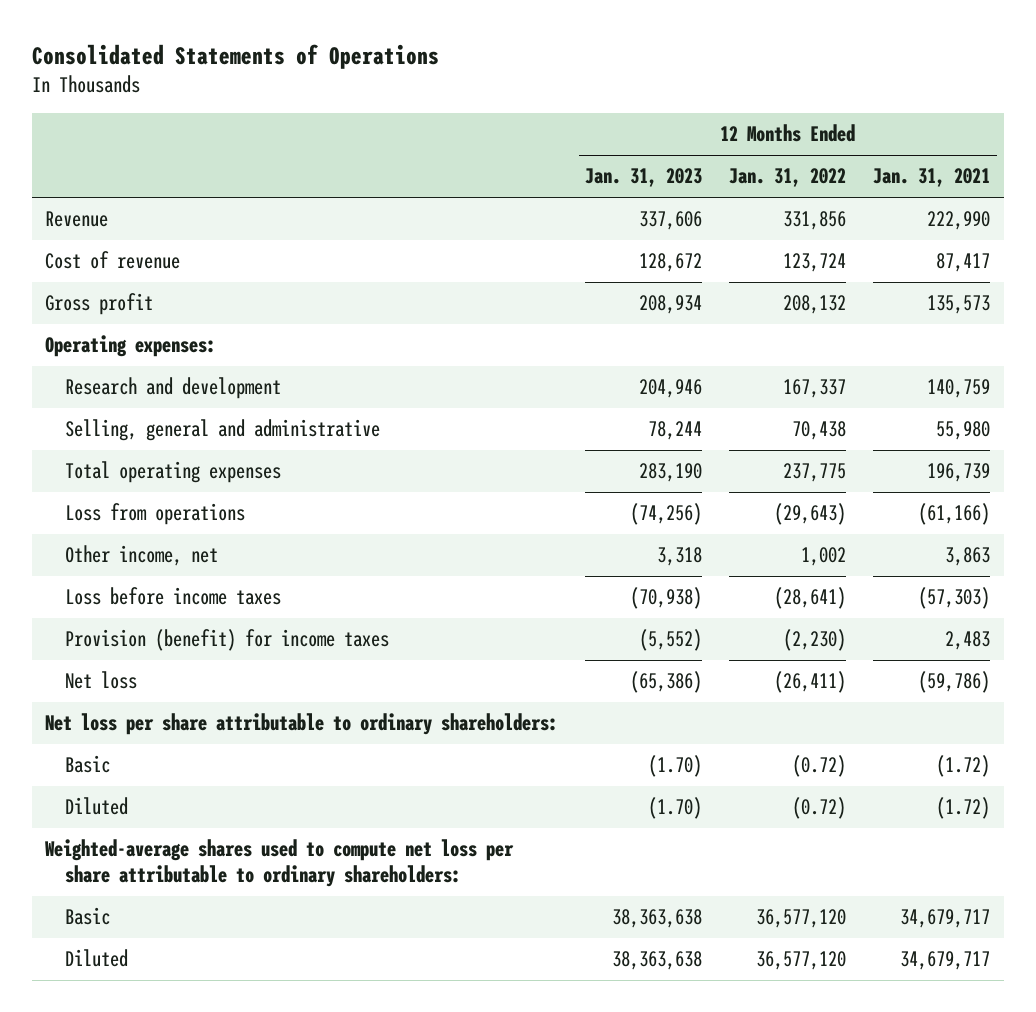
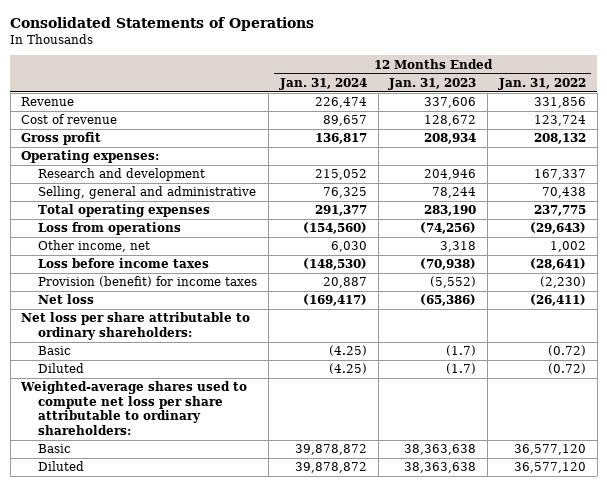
[873,168,991,188] Jan. 31, 2021 -> none
none -> [278,77,367,90] Jan. 31, 2024
[648,755,703,778] (1.70) -> [446,345,477,357] (1.7)
[648,797,703,820] (1.70) -> [446,363,477,375] (1.7)

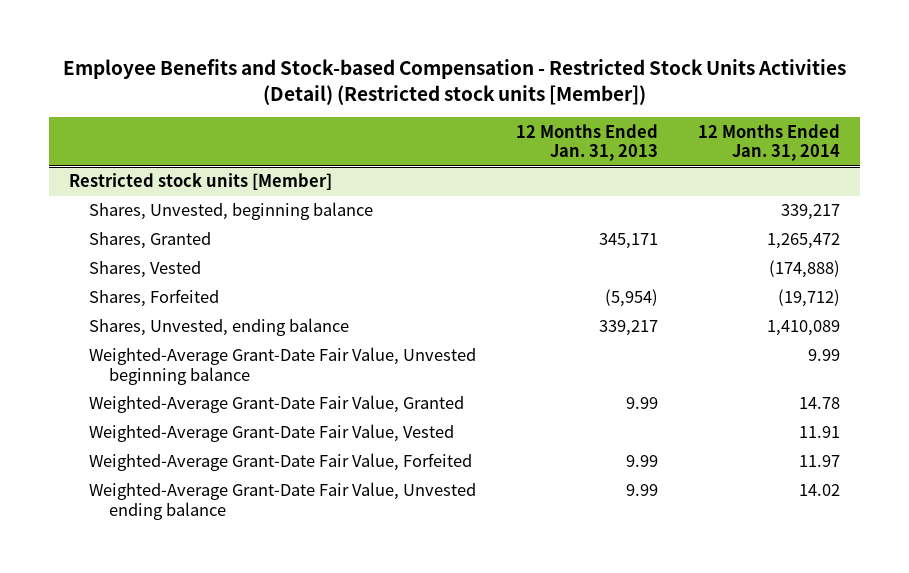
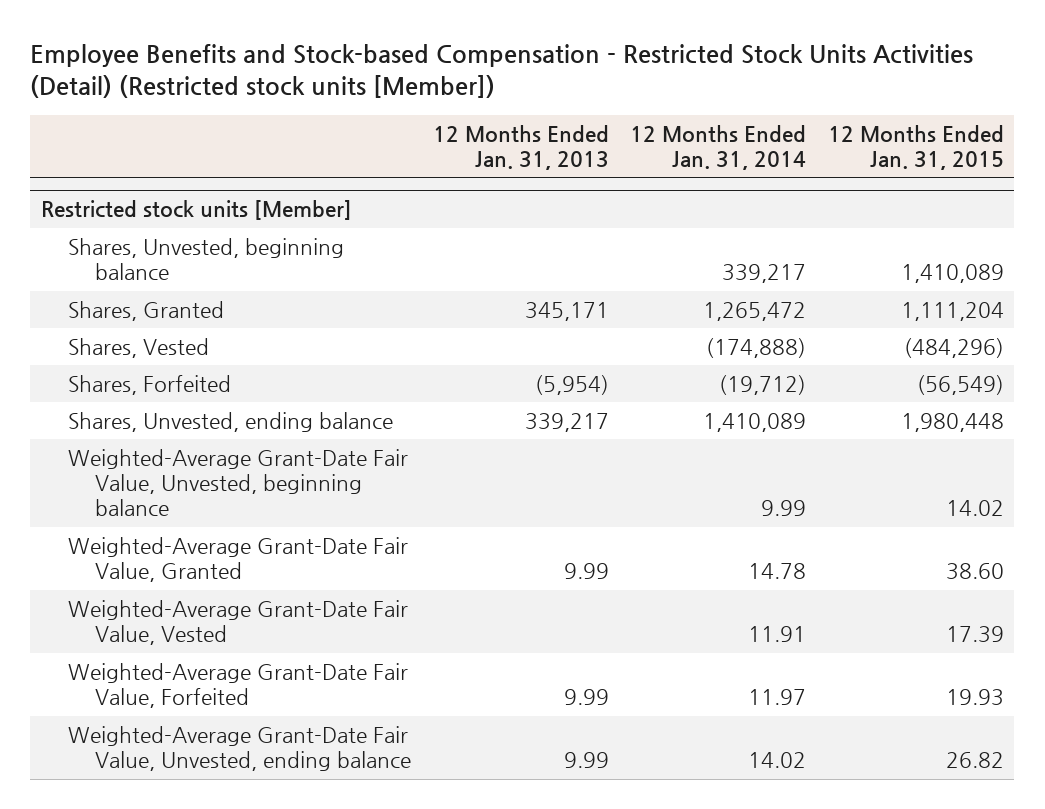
none -> [827,124,1004,171] 12 Months Ended Jan. 31, 2015
[89,347,477,386] Weighted-Average Grant-Date Fair Value, Unvested beginning balance -> [68,448,409,517] Weighted-Average Grant-Date Fair Value, Unvested, beginning balance
[89,482,477,521] Weighted-Average Grant-Date Fair Value, Unvested ending balance -> [68,725,412,772] Weighted-Average Grant-Date Fair Value, Unvested, ending balance

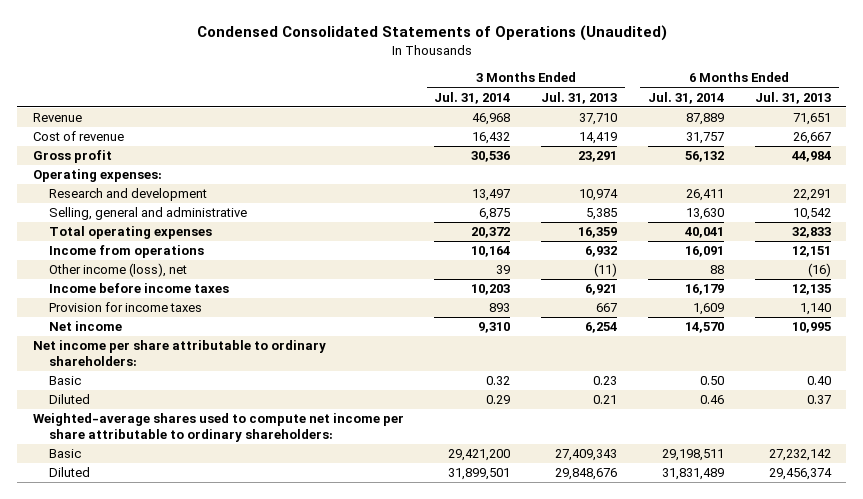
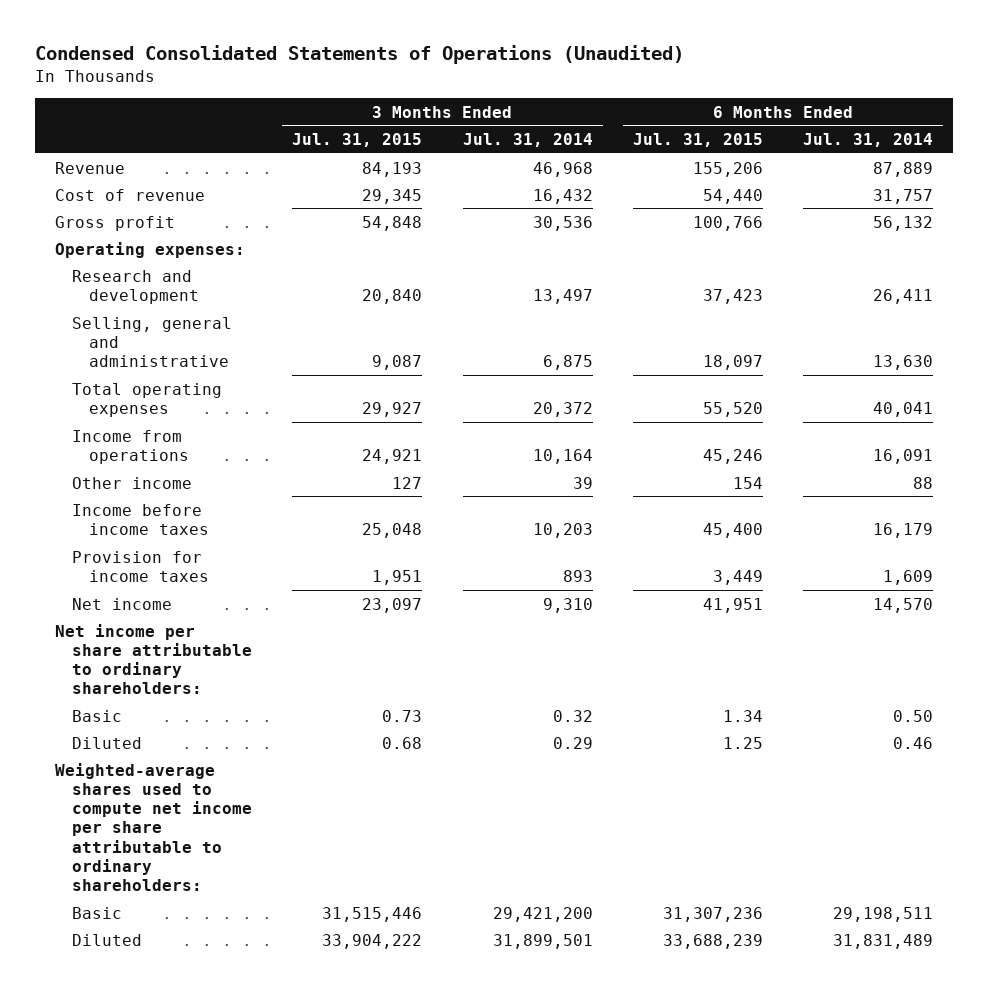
[541,91,618,104] Jul. 31, 2013 -> none
[754,91,831,104] Jul. 31, 2013 -> none
none -> [292,133,423,148] Jul. 31, 2015
none -> [632,133,763,148] Jul. 31, 2015
[48,263,187,278] Other income (loss), net -> [72,476,193,489] Other income

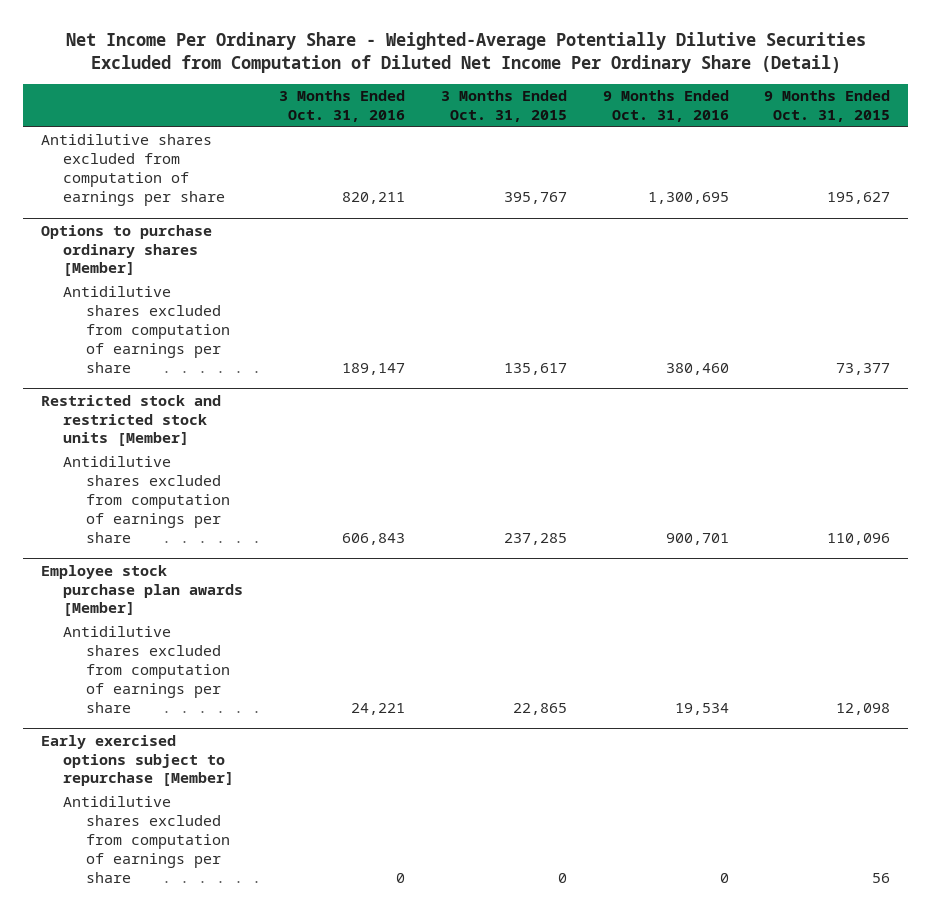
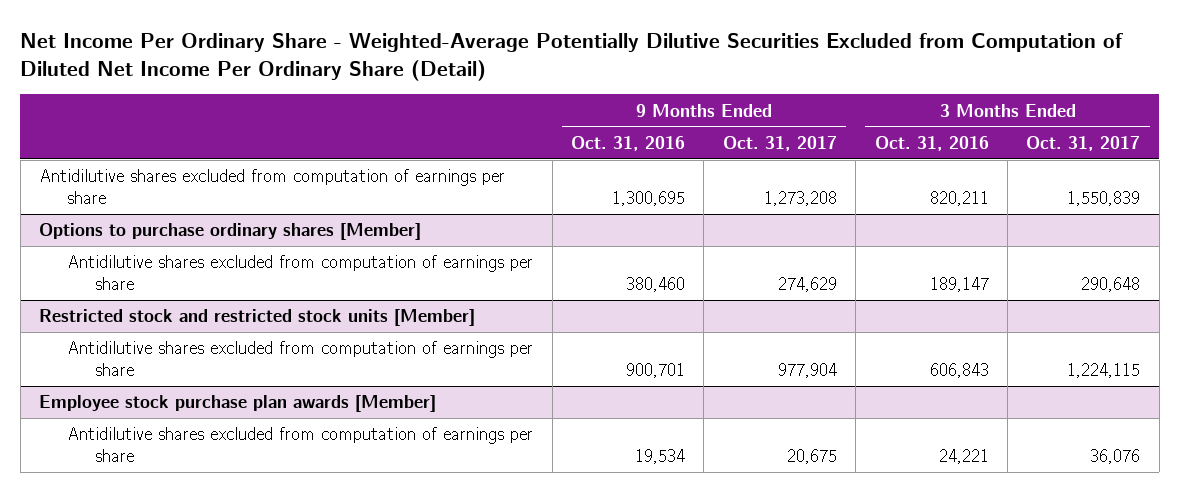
[440,90,567,123] 3 Months Ended Oct. 31, 2015 -> none
[764,90,891,123] 9 Months Ended Oct. 31, 2015 -> none
none -> [722,135,837,151] Oct. 31, 2017
none -> [1026,135,1141,151] Oct. 31, 2017
[40,734,235,787] Early exercised options subject to repurchase [Member] -> none
[63,796,230,883] Antidilutive shares excluded from computation of earnings per share -> none

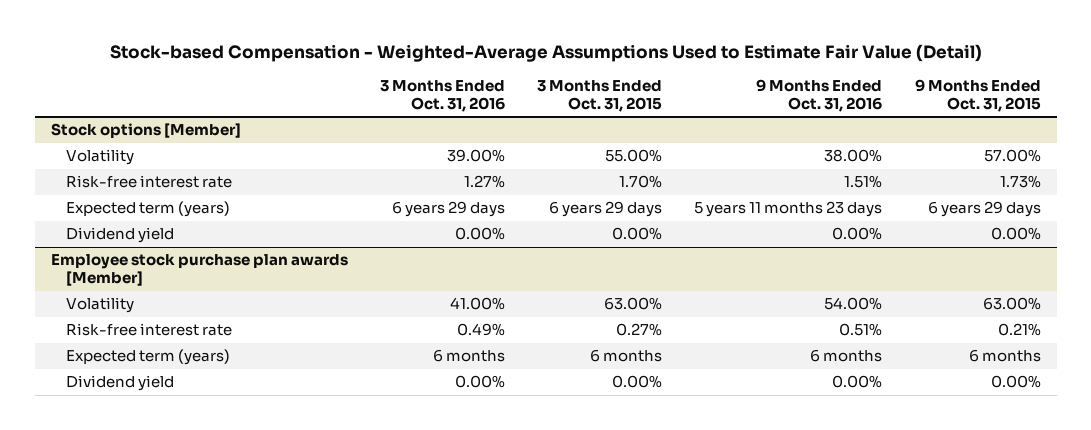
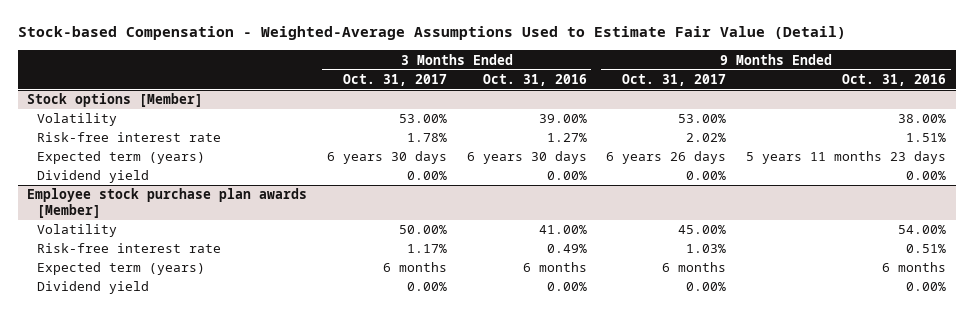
[537,79,663,112] 3 Months Ended Oct. 31, 2015 -> none
[914,78,1041,112] 9 Months Ended Oct. 31, 2015 -> none
none -> [342,73,447,86] Oct. 31, 2017
none -> [622,73,727,86] Oct. 31, 2017
[391,201,505,218] 6 years 29 days -> [466,151,587,165] 6 years 30 days

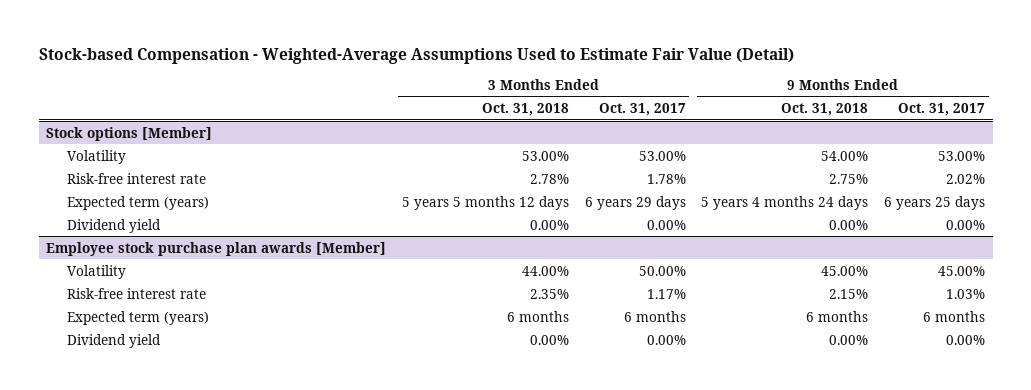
[482,73,587,86] Oct. 31, 2016 -> none
[841,73,946,86] Oct. 31, 2016 -> none
none -> [481,103,569,117] Oct. 31, 2018
none -> [781,103,869,117] Oct. 31, 2018
[326,151,447,165] 6 years 30 days -> [584,195,686,210] 6 years 29 days
[606,151,727,165] 6 years 26 days -> [883,195,985,210] 6 years 25 days

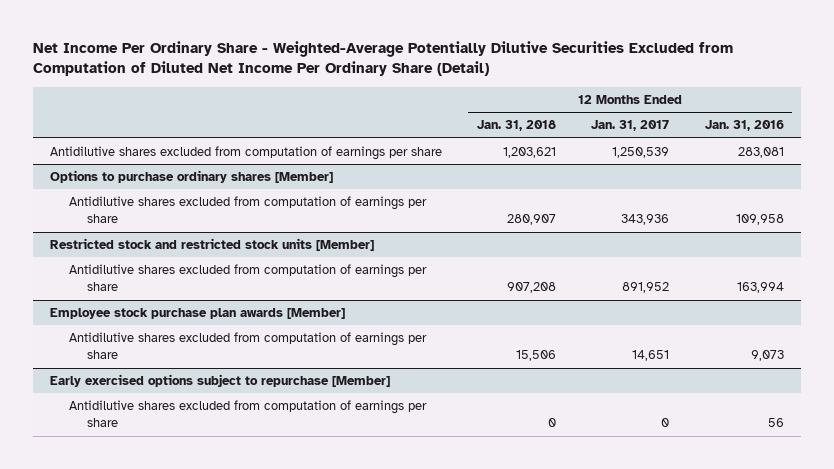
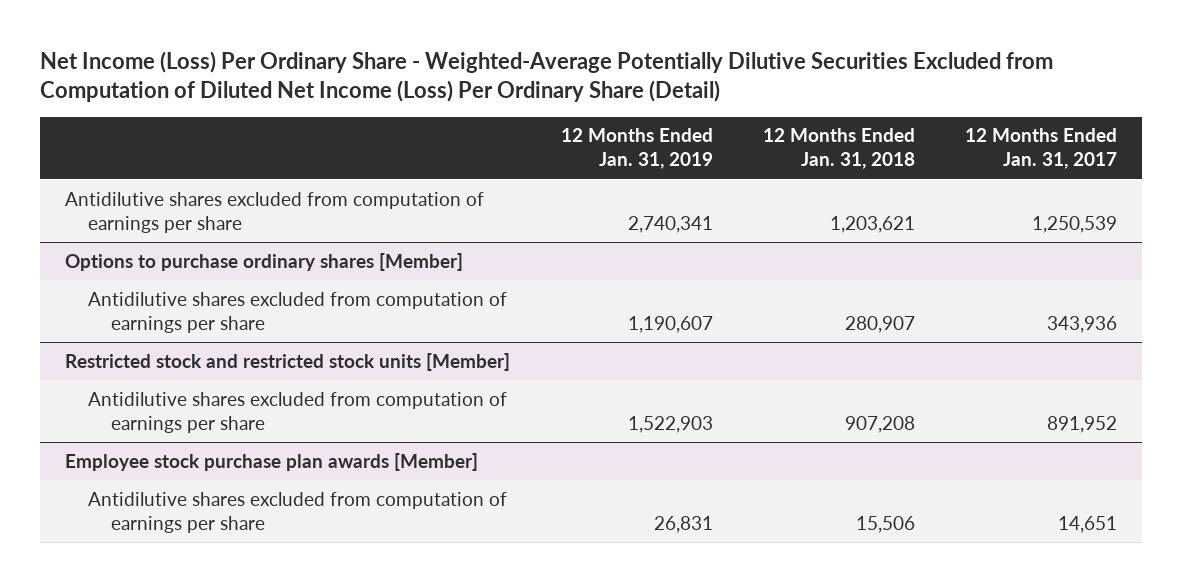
[32,40,733,77] Net Income Per Ordinary Share - Weighted-Average Potentially Dilutive Securities Excluded from Computation of Diluted Net Income Per Ordinary Share (Detail) -> [40,51,1054,103] Net Income (Loss) Per Ordinary Share - Weighted-Average Potentially Dilutive Securities Excluded from Computation of Diluted Net Income (Loss) Per Ordinary Share (Detail)
[704,120,784,132] Jan. 31, 2016 -> none
none -> [560,128,713,170] 12 Months Ended Jan. 31, 2019
[50,374,391,388] Early exercised options subject to repurchase [Member] -> none
[68,400,427,428] Antidilutive shares excluded from computation of earnings per share -> none

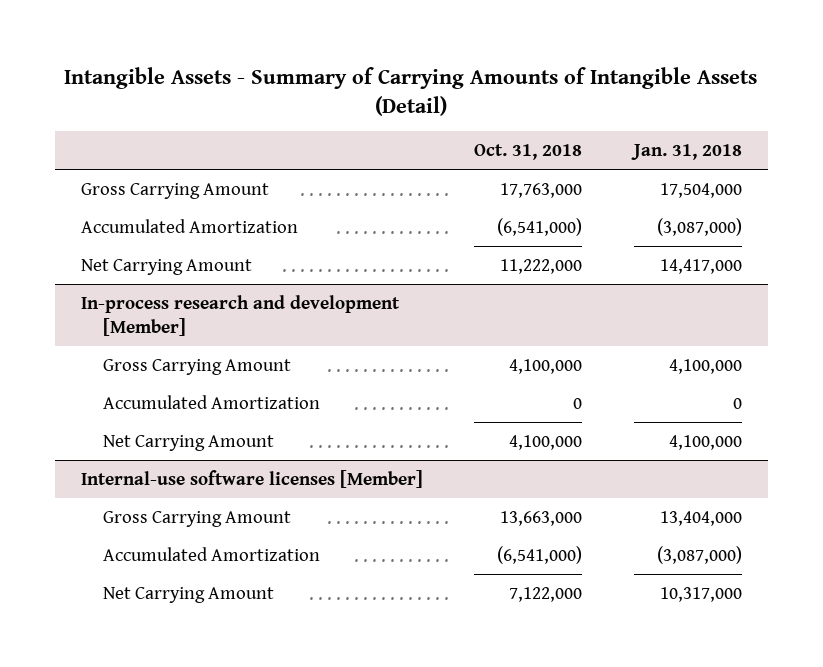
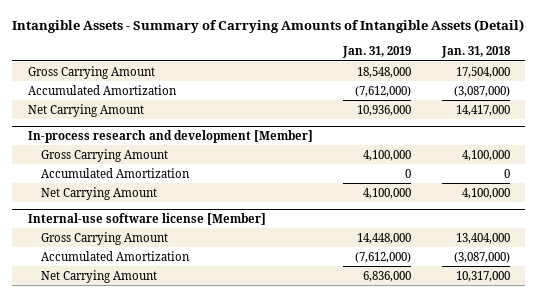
[474,143,583,160] Oct. 31, 2018 -> none
none -> [342,46,412,59] Jan. 31, 2019
[80,469,423,488] Internal-use software licenses [Member] -> [27,212,266,225] Internal-use software license [Member]

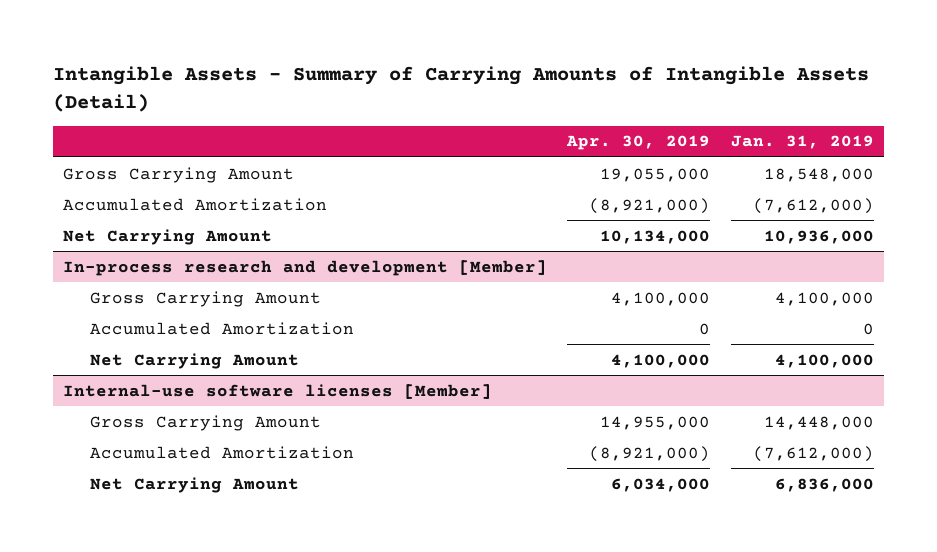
[440,46,511,59] Jan. 31, 2018 -> none
none -> [566,135,711,151] Apr. 30, 2019
[27,212,266,225] Internal-use software license [Member] -> [63,383,493,399] Internal-use software licenses [Member]

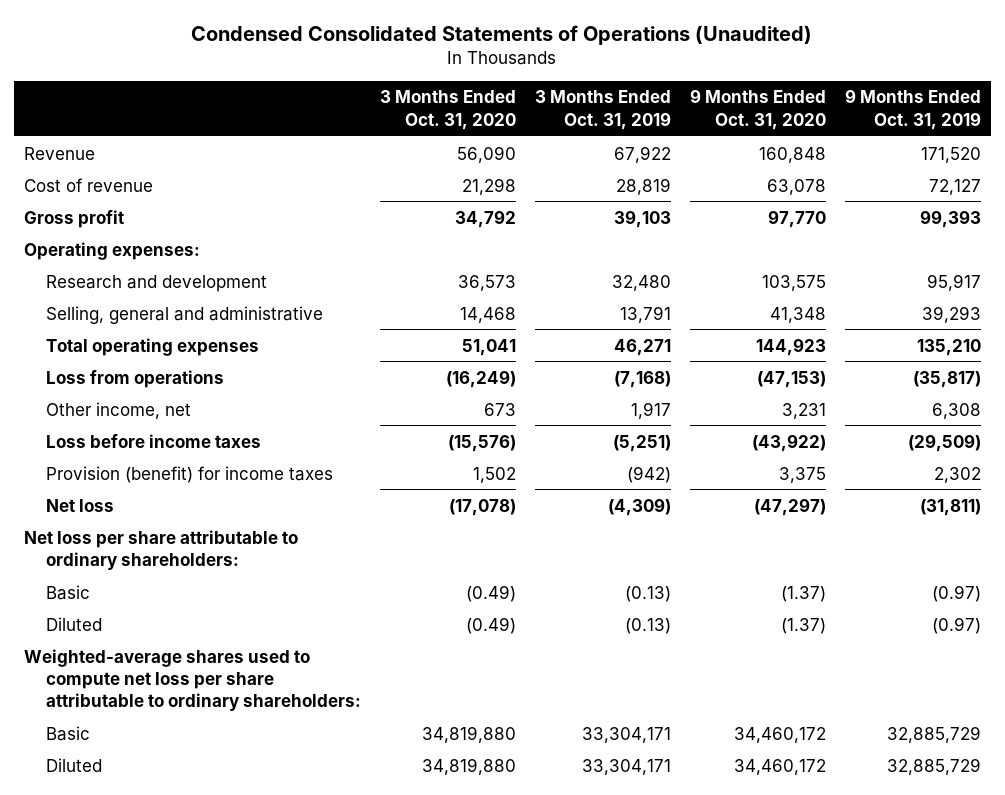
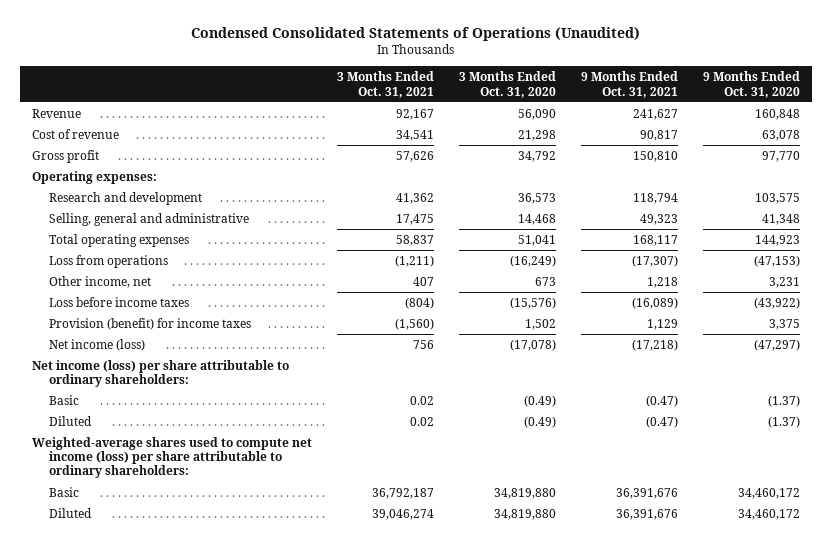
[535,90,672,130] 3 Months Ended Oct. 31, 2019 -> none
[845,89,982,130] 9 Months Ended Oct. 31, 2019 -> none
none -> [337,71,435,98] 3 Months Ended Oct. 31, 2021
none -> [580,71,678,98] 9 Months Ended Oct. 31, 2021
[45,498,114,512] Net loss -> [49,338,146,351] Net income (loss)
[23,529,298,570] Net loss per share attributable to ordinary shareholders: -> [32,359,290,388] Net income (loss) per share attributable to ordinary shareholders:
[23,648,361,711] Weighted-average shares used to compute net loss per share attributable to ordinary shareholders: -> [32,436,313,479] Weighted-average shares used to compute net income (loss) per share attributable to ordinary shareholders:

